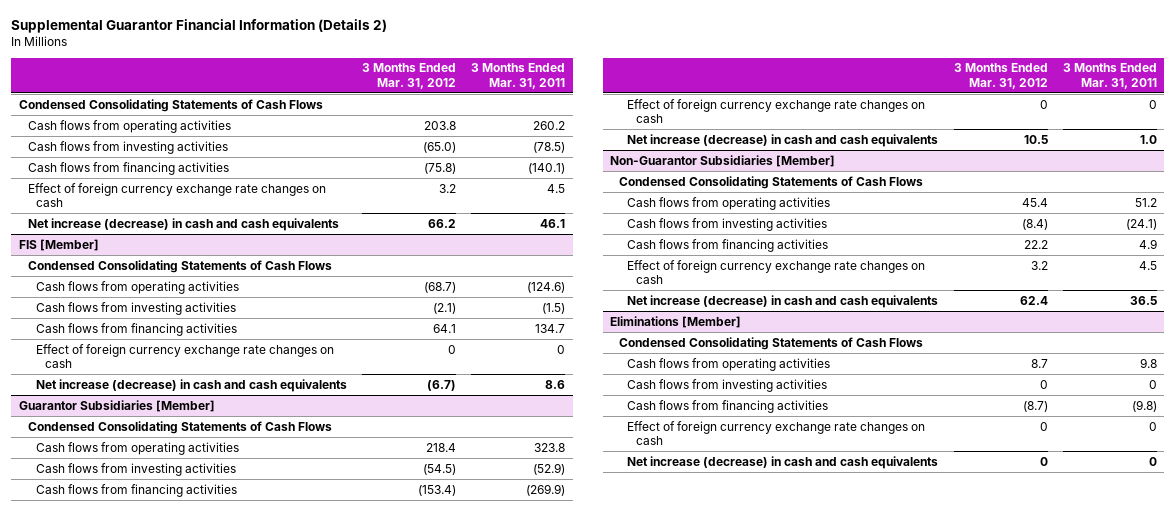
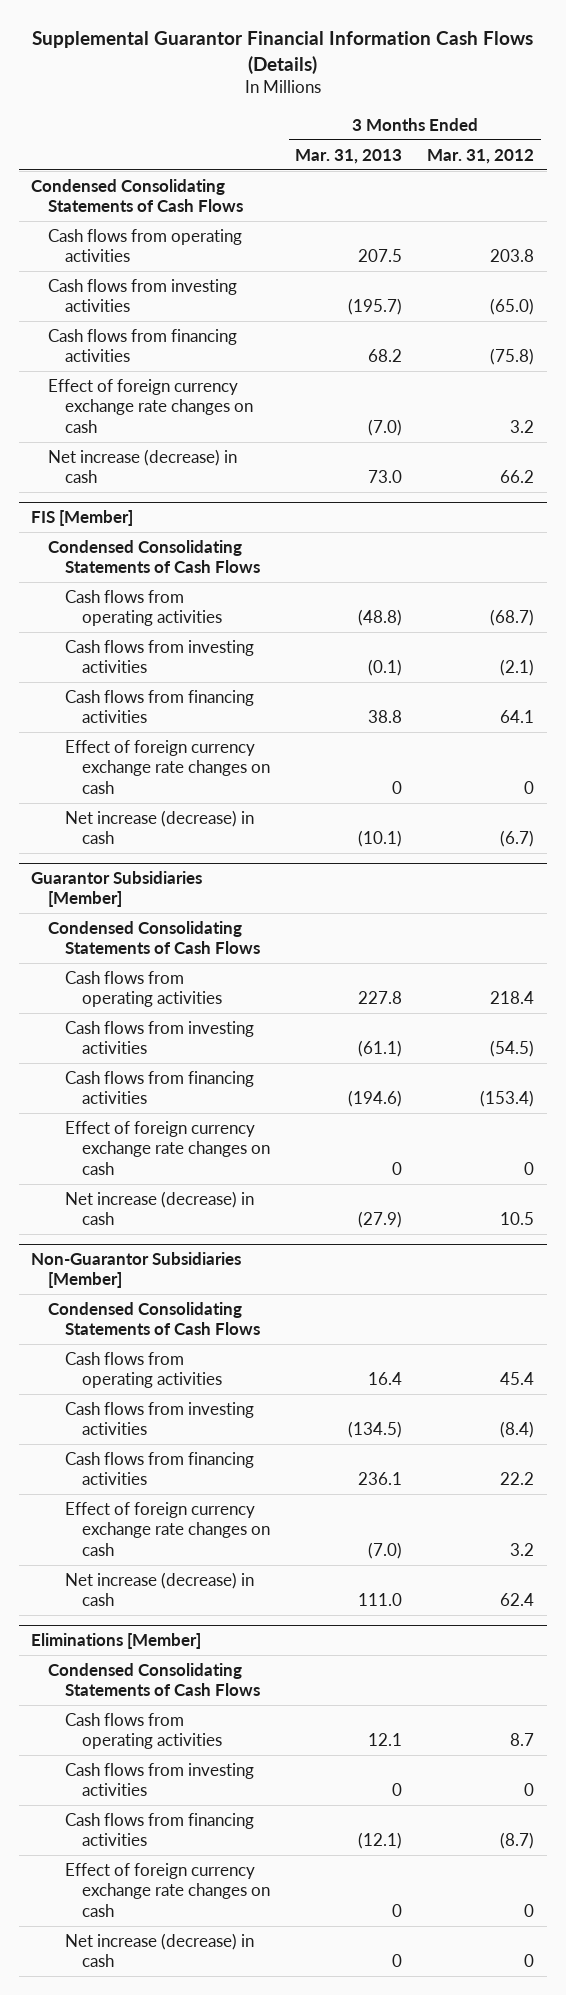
[11,18,388,33] Supplemental Guarantor Financial Information (Details 2) -> [31,30,533,74] Supplemental Guarantor Financial Information Cash Flows (Details)
[471,63,566,89] 3 Months Ended Mar. 31, 2011 -> none
none -> [295,148,403,164] Mar. 31, 2013
[27,217,339,231] Net increase (decrease) in cash and cash equivalents -> [48,448,238,484] Net increase (decrease) in cash
[36,378,348,392] Net increase (decrease) in cash and cash equivalents -> [65,809,255,845] Net increase (decrease) in cash
[627,133,939,147] Net increase (decrease) in cash and cash equivalents -> [65,1190,255,1226] Net increase (decrease) in cash
[627,294,939,308] Net increase (decrease) in cash and cash equivalents -> [65,1571,255,1607] Net increase (decrease) in cash
[627,455,939,469] Net increase (decrease) in cash and cash equivalents -> [65,1932,255,1968] Net increase (decrease) in cash

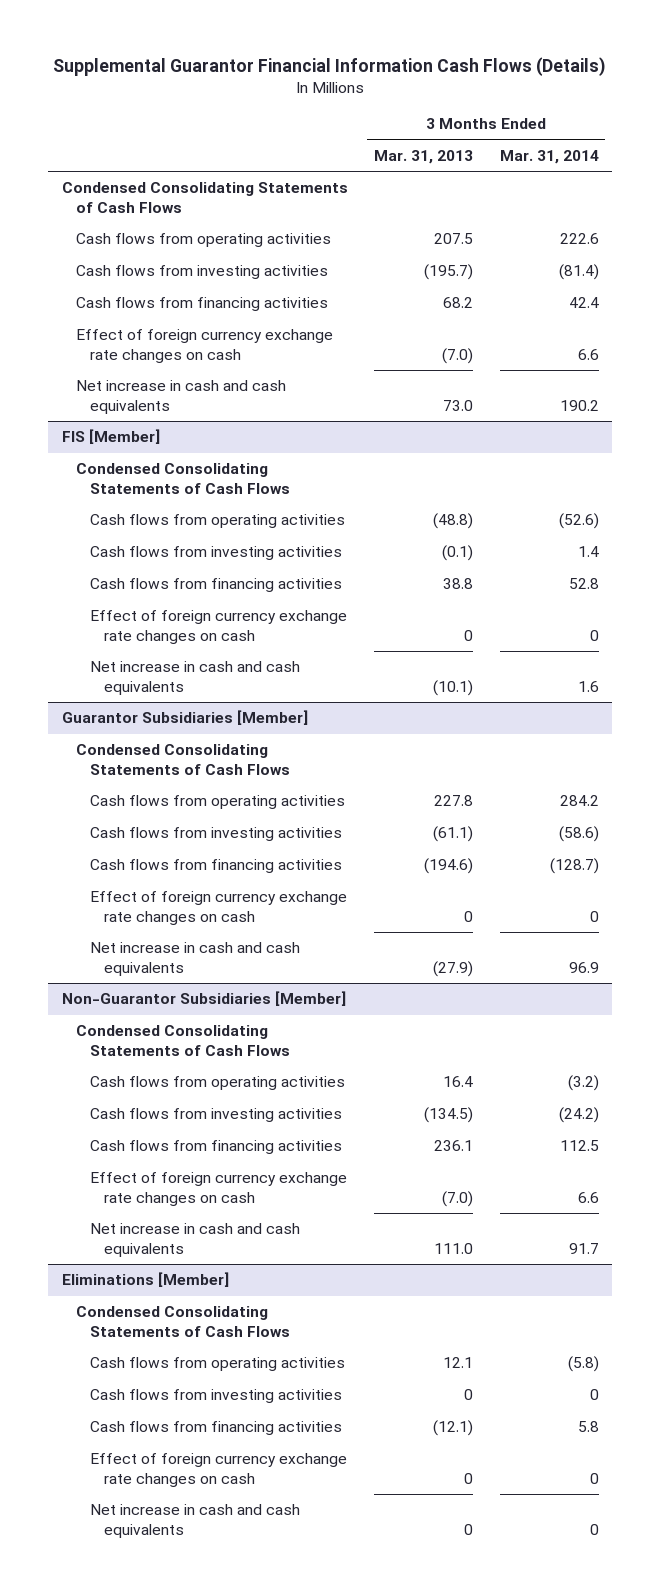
[427,148,535,164] Mar. 31, 2012 -> none
none -> [499,149,599,164] Mar. 31, 2014
[48,448,238,484] Net increase (decrease) in cash -> [75,380,286,414] Net increase in cash and cash equivalents
[65,809,255,845] Net increase (decrease) in cash -> [89,661,300,695] Net increase in cash and cash equivalents
[65,1190,255,1226] Net increase (decrease) in cash -> [89,942,300,976] Net increase in cash and cash equivalents
[65,1571,255,1607] Net increase (decrease) in cash -> [89,1223,300,1257] Net increase in cash and cash equivalents
[65,1932,255,1968] Net increase (decrease) in cash -> [89,1504,300,1538] Net increase in cash and cash equivalents

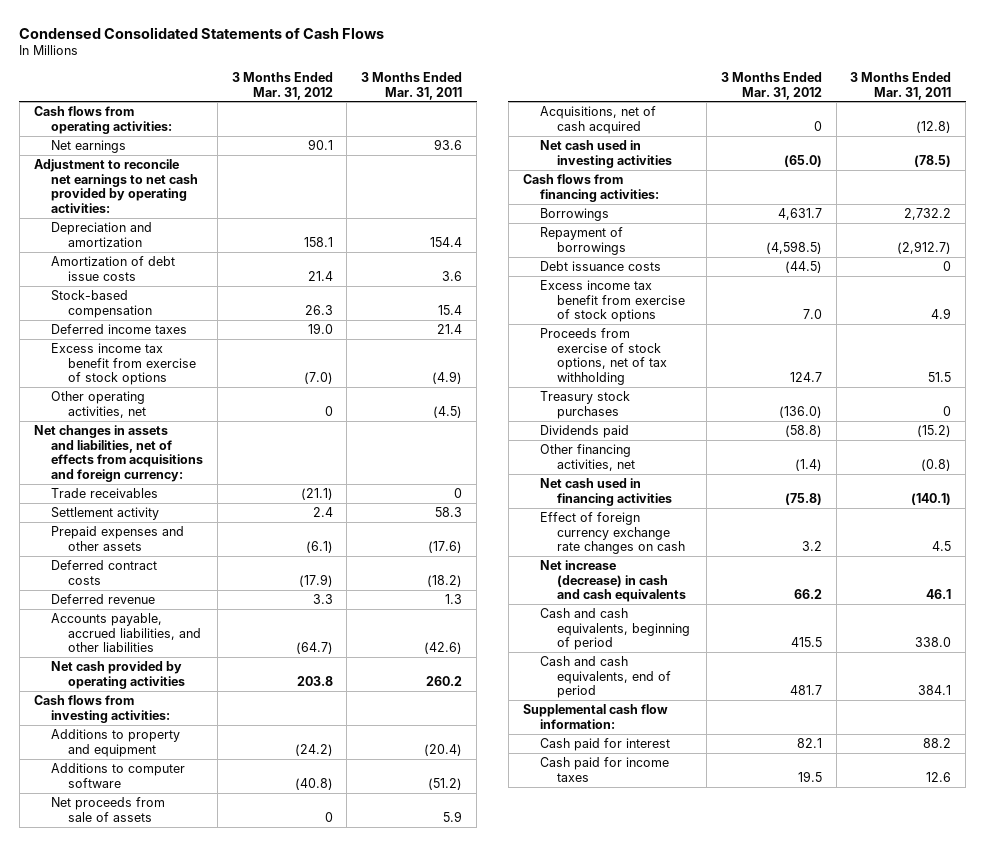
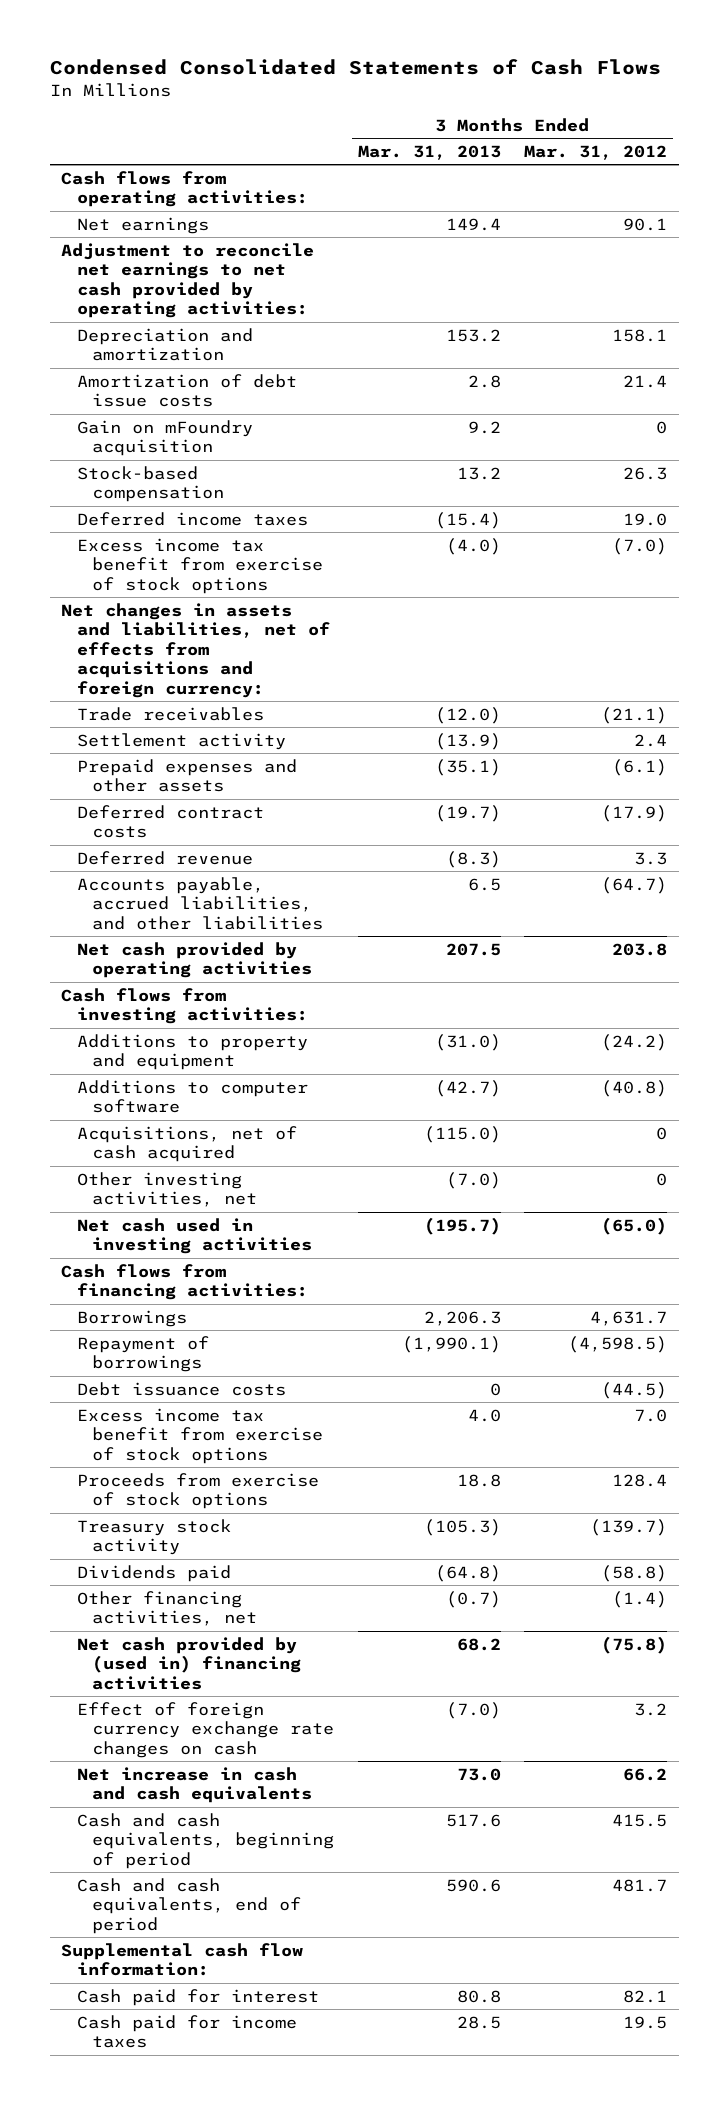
[361,71,463,100] 3 Months Ended Mar. 31, 2011 -> none
none -> [357,144,501,160] Mar. 31, 2013
none -> [76,419,253,457] Gain on mFoundry acquisition
[50,390,146,418] Other operating activities, net -> none
[50,796,165,822] Net proceeds from sale of assets -> none
none -> [76,1171,258,1208] Other investing activities, net
[539,327,667,386] Proceeds from exercise of stock options, net of tax withholding -> [76,1472,319,1510] Proceeds from exercise of stock options
[789,372,822,383] 124.7 -> [612,1473,668,1487] 128.4
[539,390,630,419] Treasury stock purchases -> [76,1518,231,1556] Treasury stock activity
[778,405,822,418] (136.0) -> [590,1518,668,1536] (139.7)
[539,477,672,506] Net cash used in financing activities -> [76,1636,302,1690] Net cash provided by (used in) financing activities
[539,559,686,603] Net increase (decrease) in cash and cash equivalents -> [76,1766,313,1804] Net increase in cash and cash equivalents

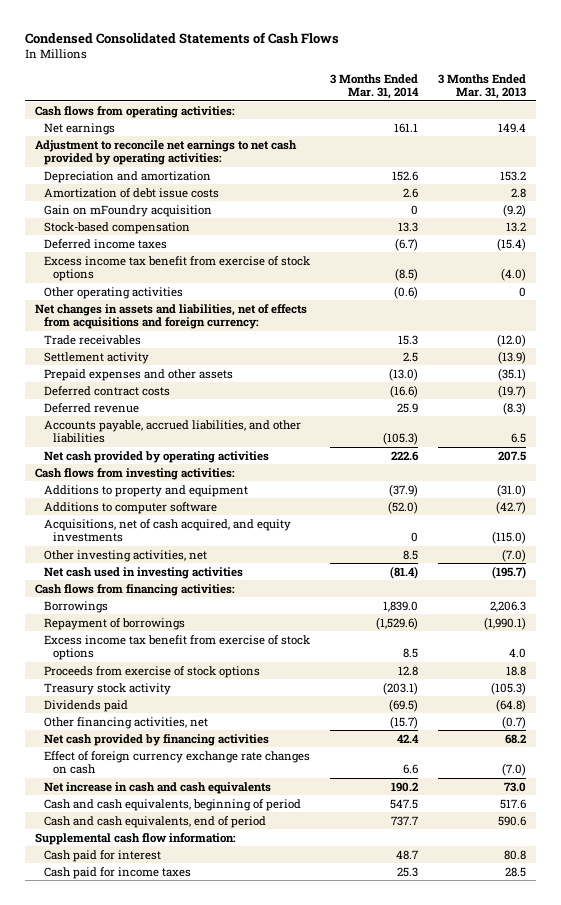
[524,144,668,160] Mar. 31, 2012 -> none
none -> [330,73,420,100] 3 Months Ended Mar. 31, 2014
[467,420,501,434] 9.2 -> [503,203,527,217] (9.2)
none -> [43,286,183,299] Other operating activities
[76,1125,297,1163] Acquisitions, net of cash acquired -> [43,518,291,543] Acquisitions, net of cash acquired, and equity investments
[76,1381,286,1396] Debt issuance costs -> none
[76,1636,302,1690] Net cash provided by (used in) financing activities -> [43,733,269,746] Net cash provided by financing activities

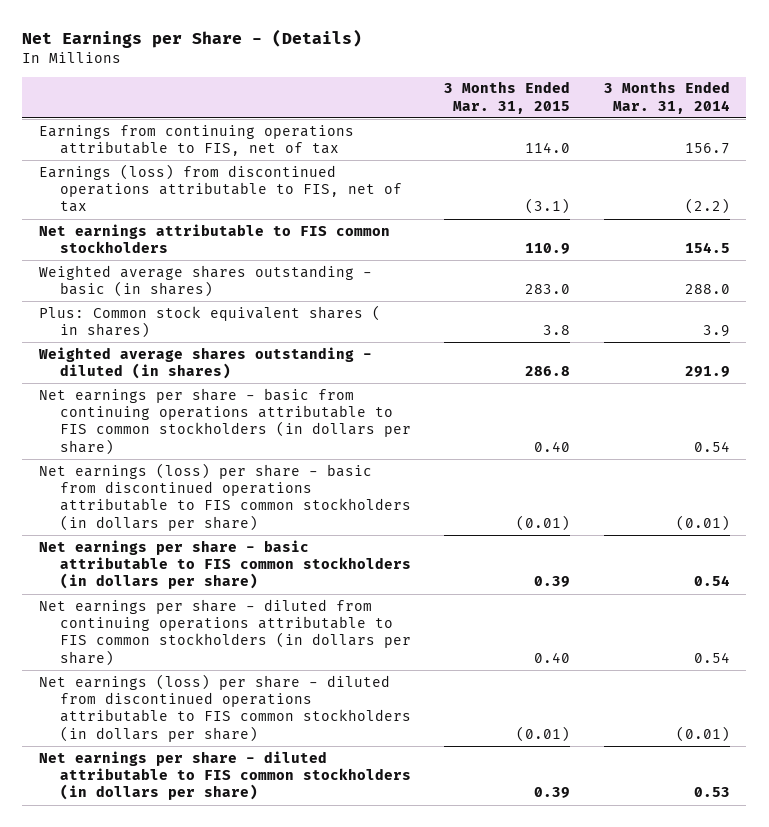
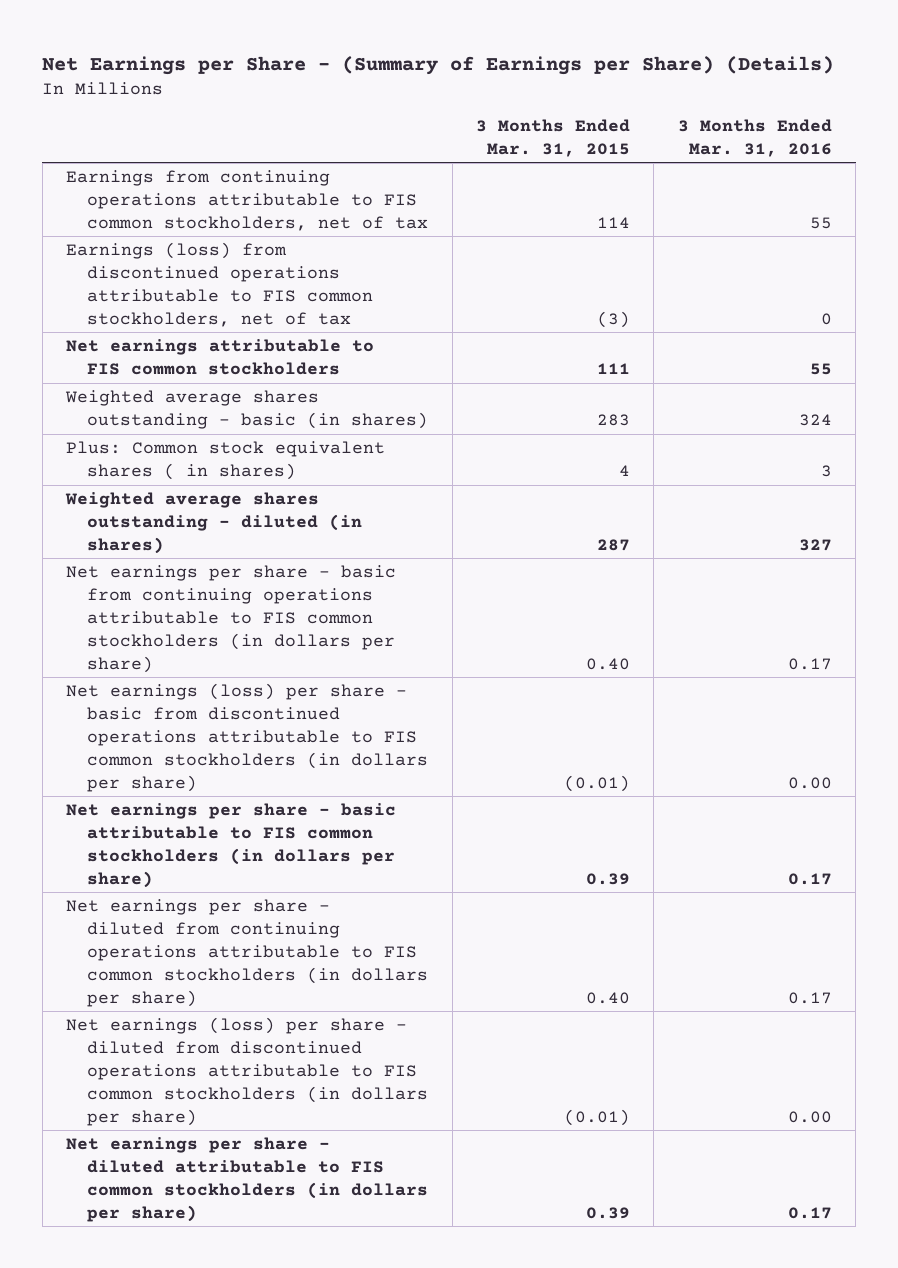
[22,28,363,48] Net Earnings per Share - (Details) -> [42,56,835,76] Net Earnings per Share - (Summary of Earnings per Share) (Details)
[603,81,730,114] 3 Months Ended Mar. 31, 2014 -> none
none -> [677,118,832,157] 3 Months Ended Mar. 31, 2016
[38,124,354,157] Earnings from continuing operations attributable to FIS, net of tax -> [66,169,429,231] Earnings from continuing operations attributable to FIS common stockholders, net of tax
[525,142,571,154] 114.0 -> [596,216,630,228] 114
[38,163,403,213] Earnings (loss) from discontinued operations attributable to FIS, net of tax -> [66,241,374,327] Earnings (loss) from discontinued operations attributable to FIS common stockholders, net of tax
[525,198,571,215] (3.1) -> [596,310,630,328] (3)
[525,243,571,255] 110.9 -> [596,362,630,374] 111
[525,284,571,295] 283.0 -> [596,413,630,426] 283
[543,325,571,336] 3.8 -> [618,464,630,476] 4
[525,366,571,377] 286.8 -> [596,538,630,551] 287

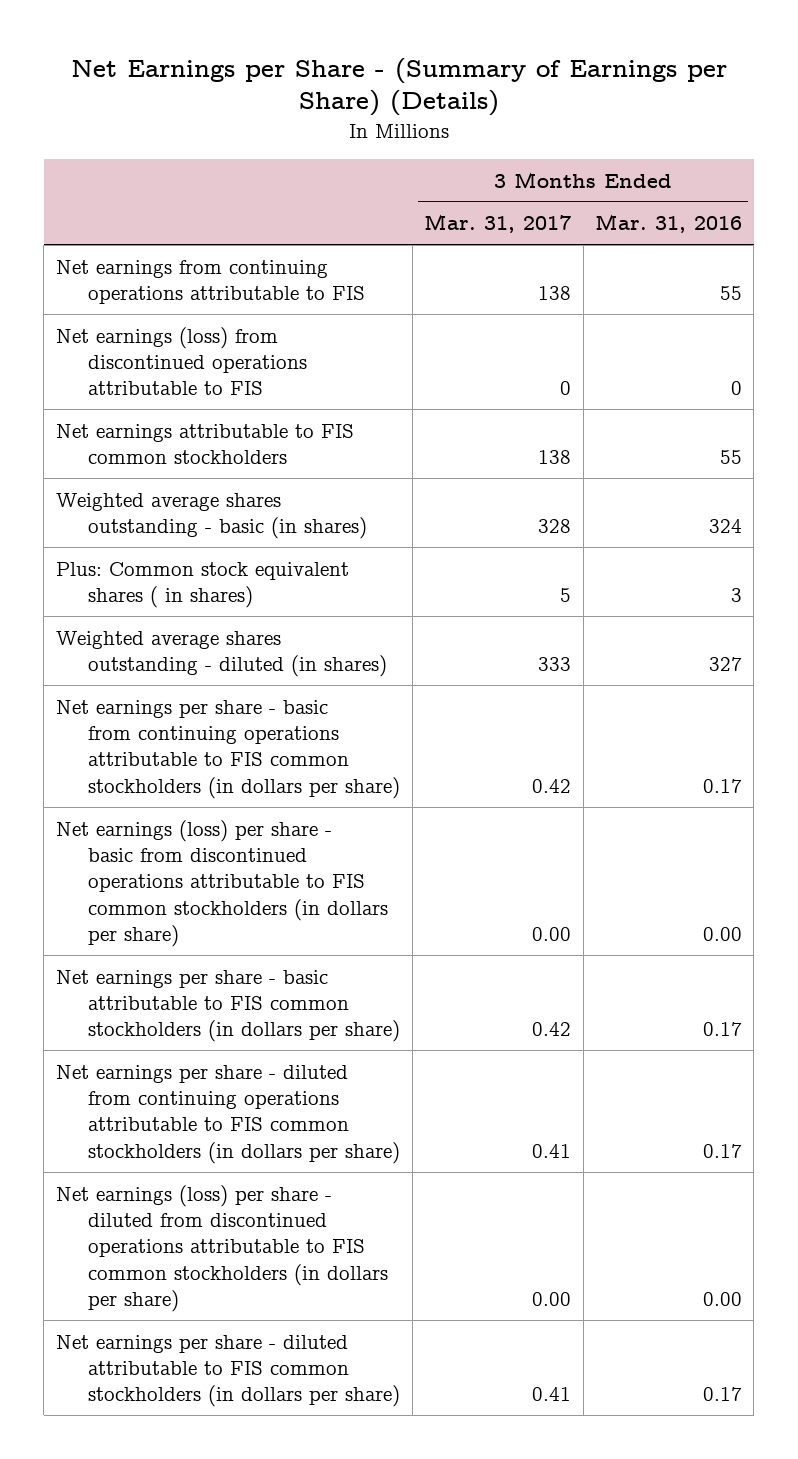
[475,118,630,157] 3 Months Ended Mar. 31, 2015 -> none
none -> [424,214,572,234] Mar. 31, 2017
[66,169,429,231] Earnings from continuing operations attributable to FIS common stockholders, net of tax -> [55,259,366,304] Net earnings from continuing operations attributable to FIS
[66,241,374,327] Earnings (loss) from discontinued operations attributable to FIS common stockholders, net of tax -> [55,326,308,396] Net earnings (loss) from discontinued operations attributable to FIS

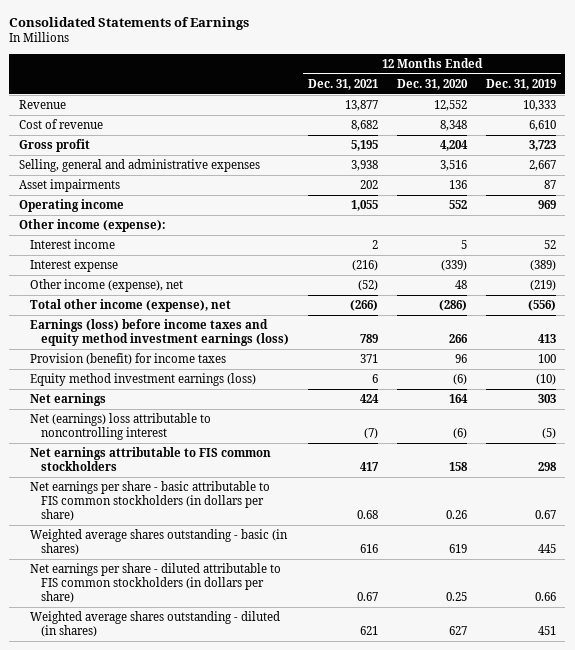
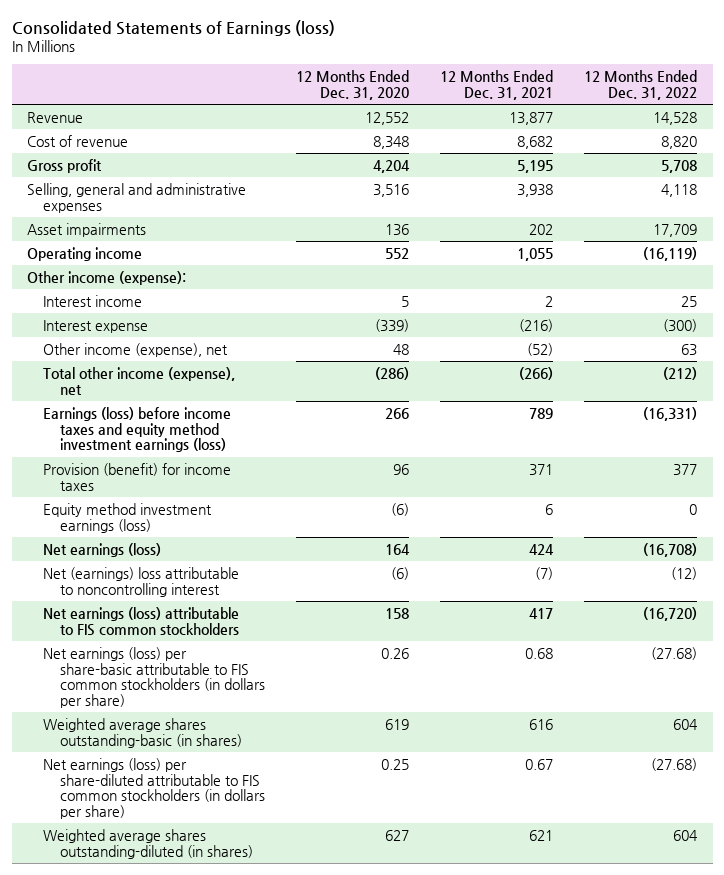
[9,16,250,30] Consolidated Statements of Earnings -> [11,19,335,36] Consolidated Statements of Earnings (loss)
[485,78,556,90] Dec. 31, 2019 -> none
none -> [584,70,698,100] 12 Months Ended Dec. 31, 2022
[30,393,107,407] Net earnings -> [43,542,162,557] Net earnings (loss)
[30,447,272,472] Net earnings attributable to FIS common stockholders -> [43,606,240,636] Net earnings (loss) attributable to FIS common stockholders
[30,481,271,522] Net earnings per share - basic attributable to FIS common stockholders (in dollars per share) -> [43,646,265,709] Net earnings (loss) per share-basic attributable to FIS common stockholders (in dollars per share)
[30,529,289,556] Weighted average shares outstanding - basic (in shares) -> [43,717,242,748] Weighted average shares outstanding-basic (in shares)
[30,563,282,604] Net earnings per share - diluted attributable to FIS common stockholders (in dollars per share) -> [43,757,265,820] Net earnings (loss) per share-diluted attributable to FIS common stockholders (in dollars per share)
[30,611,281,638] Weighted average shares outstanding - diluted (in shares) -> [43,828,253,859] Weighted average shares outstanding-diluted (in shares)

